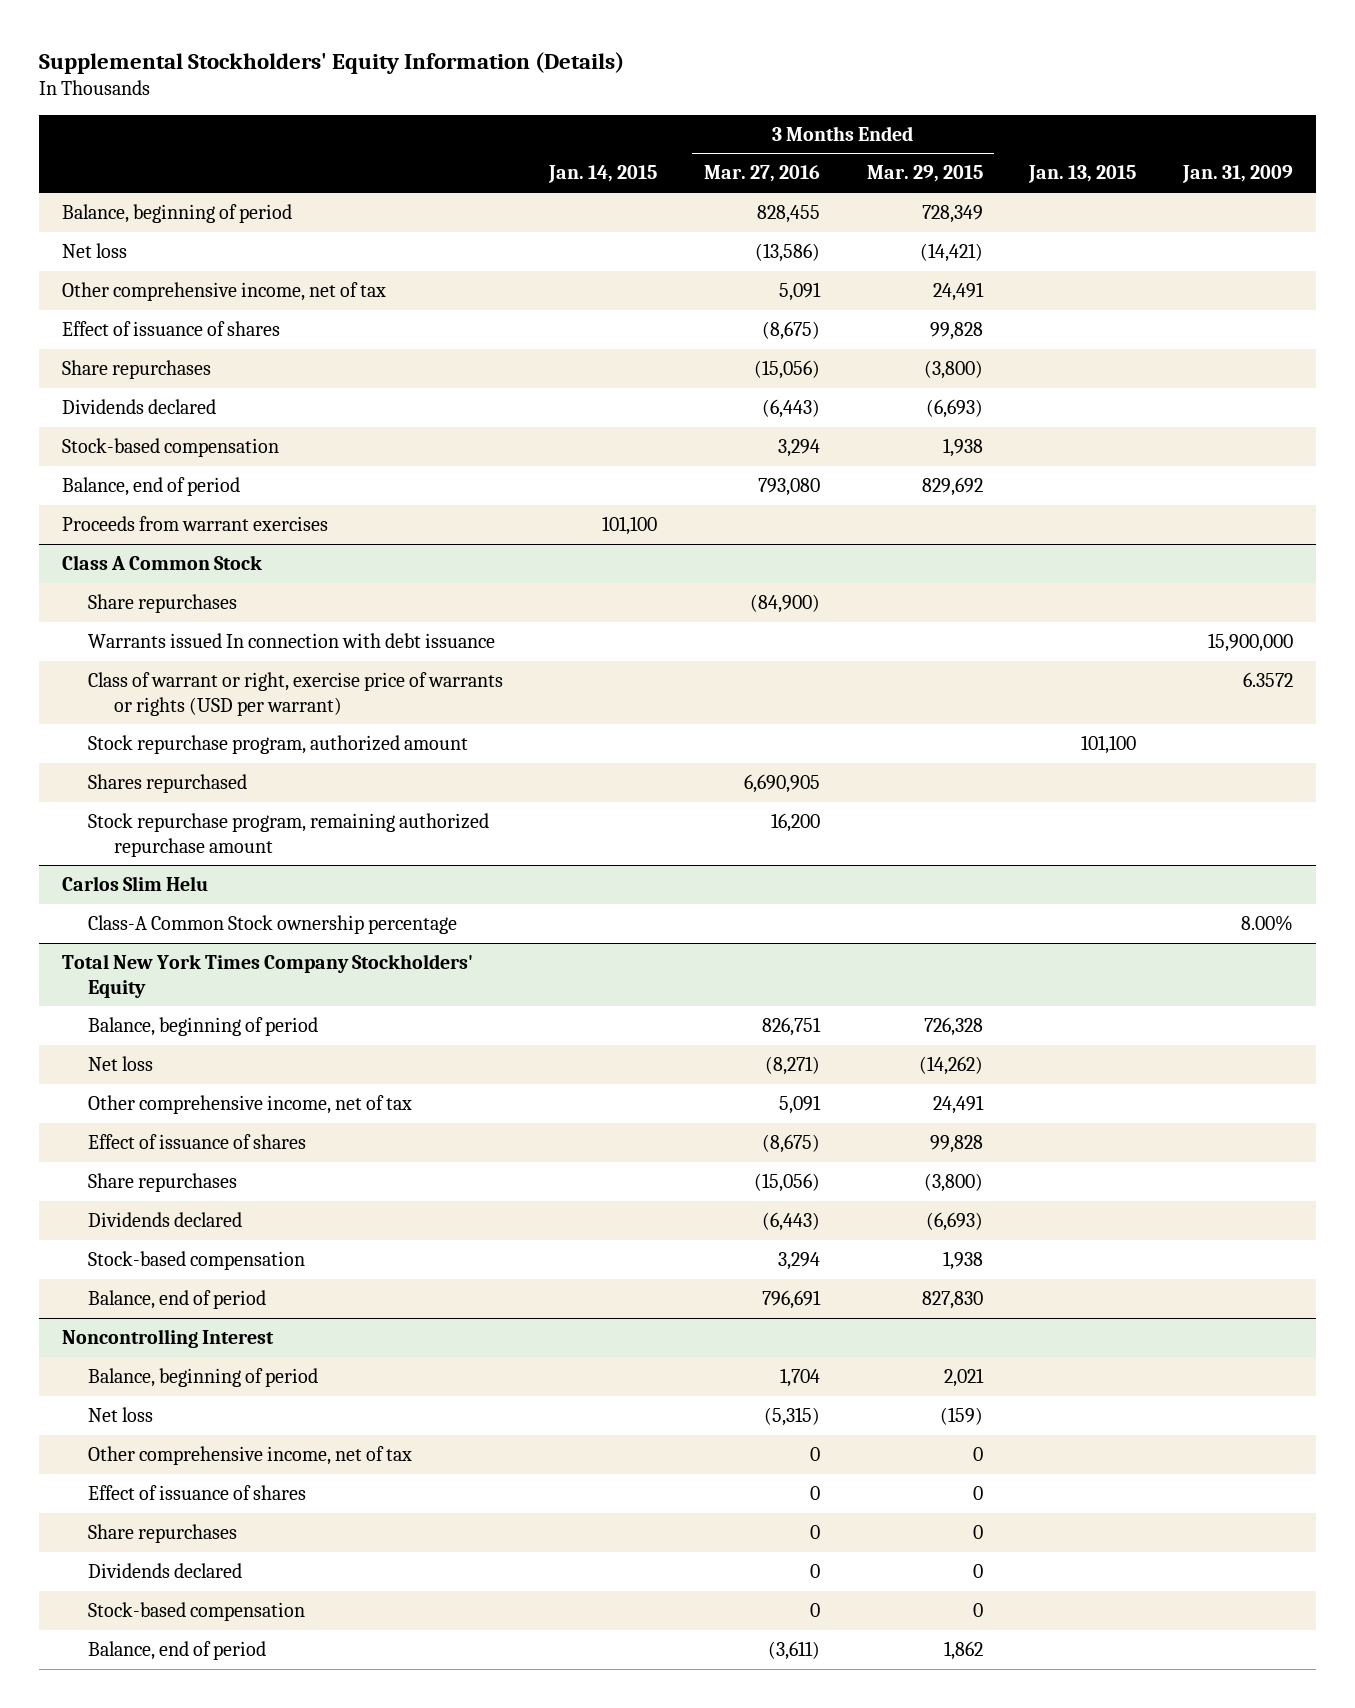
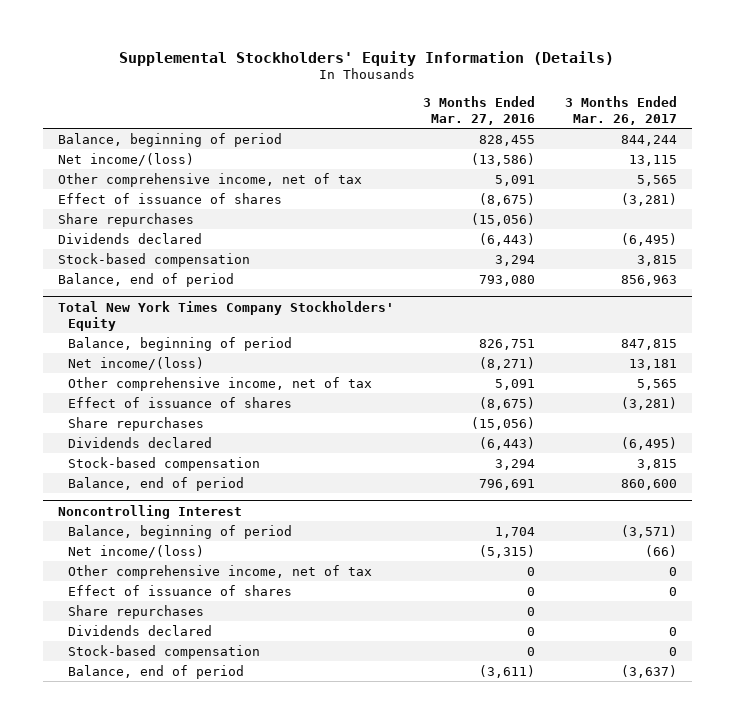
[548,165,658,184] Jan. 14, 2015 -> none
[866,165,983,183] Mar. 29, 2015 -> none
[1028,165,1137,184] Jan. 13, 2015 -> none
[1181,165,1293,184] Jan. 31, 2009 -> none
none -> [564,95,677,125] 3 Months Ended Mar. 26, 2017
[61,242,127,258] Net loss -> [57,152,194,166] Net income/(loss)
[61,515,328,531] Proceeds from warrant exercises -> none
[61,554,262,570] Class A Common Stock -> none
[87,593,237,613] Share repurchases -> none
[87,632,495,648] Warrants issued In connection with debt issuance -> none
[87,671,503,716] Class of warrant or right, exercise price of warrants or rights (USD per warrant) -> none
[87,734,468,754] Stock repurchase program, authorized amount -> none
[87,773,247,793] Shares repurchased -> none
[87,812,489,857] Stock repurchase program, remaining authorized repurchase amount -> none
[61,875,208,891] Carlos Slim Helu -> none
[87,914,457,934] Class-A Common Stock ownership percentage -> none
[87,1055,153,1071] Net loss -> [67,356,204,370] Net income/(loss)
[87,1406,153,1422] Net loss -> [67,544,204,558] Net income/(loss)

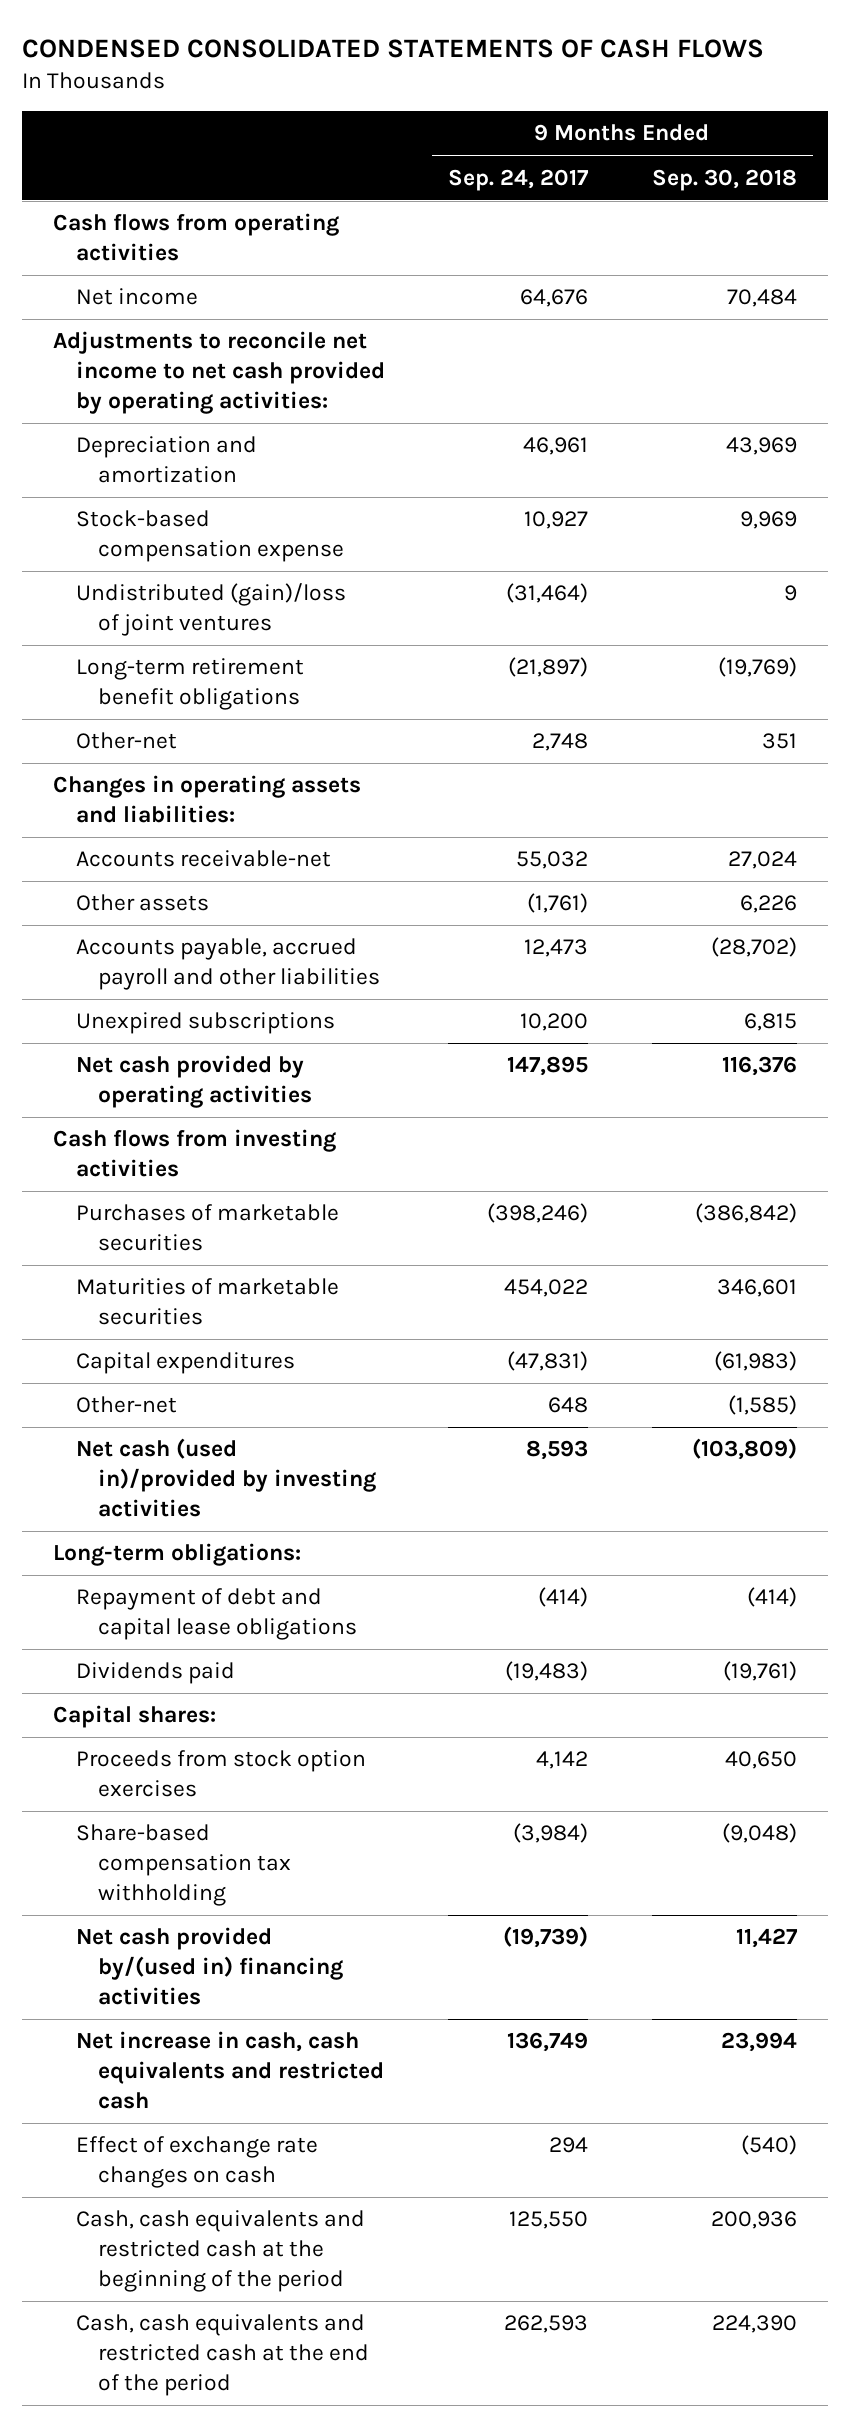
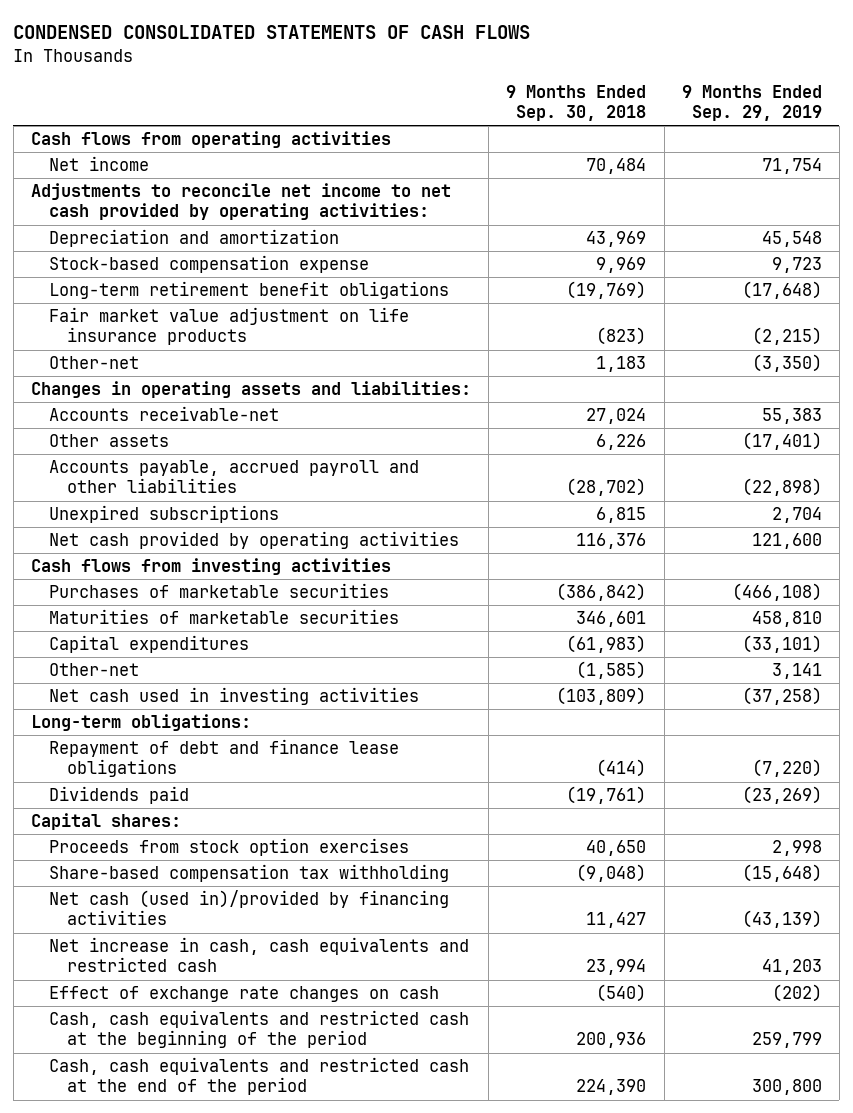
[448,168,590,191] Sep. 24, 2017 -> none
none -> [681,84,822,122] 9 Months Ended Sep. 29, 2019
[75,583,346,636] Undistributed (gain)/loss of joint ventures -> none
none -> [48,307,409,346] Fair market value adjustment on life insurance products
[761,733,797,750] 351 -> [596,356,647,373] 1,183
[75,1438,377,1517] Net cash (used in)/provided by investing activities -> [48,687,419,706] Net cash used in investing activities
[75,1588,358,1640] Repayment of debt and capital lease obligations -> [48,739,399,778] Repayment of debt and finance lease obligations
[75,1927,344,2005] Net cash provided by/(used in) financing activities -> [48,890,449,926] Net cash (used in)/provided by financing activities

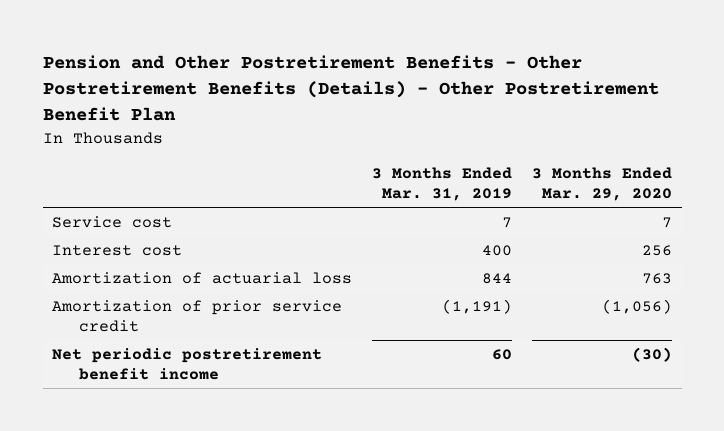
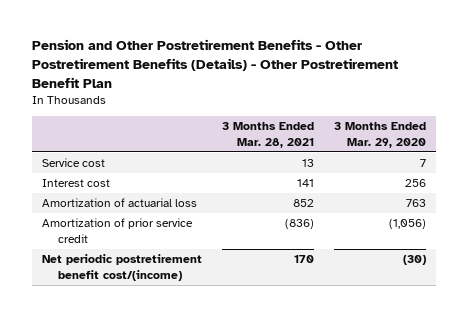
[372,167,513,202] 3 Months Ended Mar. 31, 2019 -> none
none -> [221,122,314,148] 3 Months Ended Mar. 28, 2021
[52,347,323,380] Net periodic postretirement benefit income -> [41,254,202,281] Net periodic postretirement benefit cost/(income)

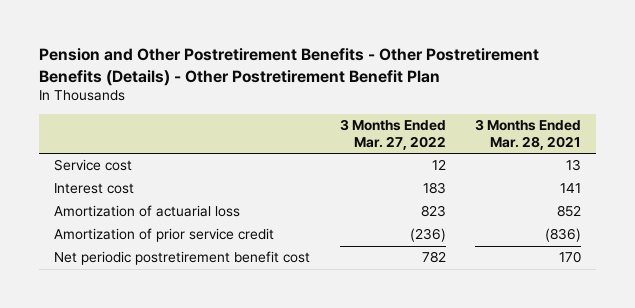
[333,122,426,148] 3 Months Ended Mar. 29, 2020 -> none
none -> [339,119,446,150] 3 Months Ended Mar. 27, 2022
[41,254,202,281] Net periodic postretirement benefit cost/(income) -> [53,251,310,266] Net periodic postretirement benefit cost

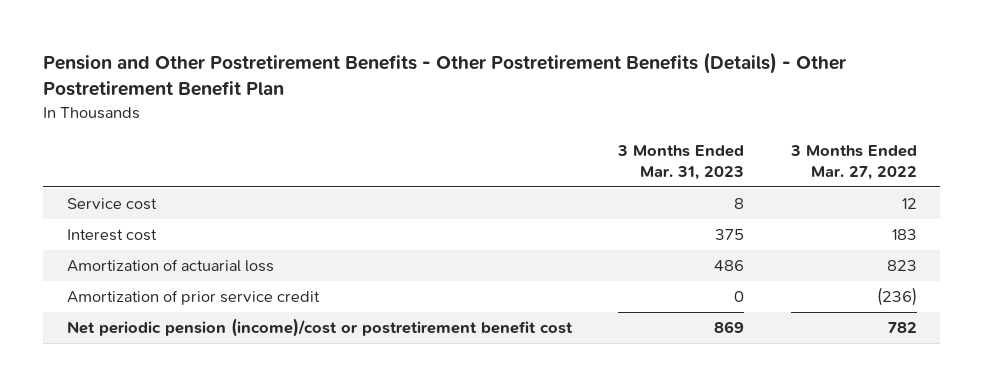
[475,119,582,150] 3 Months Ended Mar. 28, 2021 -> none
none -> [617,144,745,181] 3 Months Ended Mar. 31, 2023
[53,251,310,266] Net periodic postretirement benefit cost -> [66,318,573,338] Net periodic pension (income)/cost or postretirement benefit cost

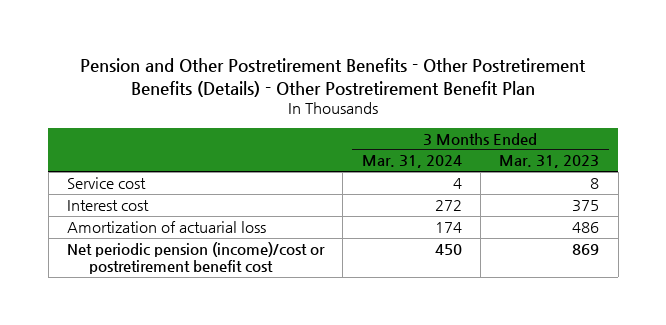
[789,144,917,181] 3 Months Ended Mar. 27, 2022 -> none
none -> [361,155,462,169] Mar. 31, 2024
[66,290,320,306] Amortization of prior service credit -> none

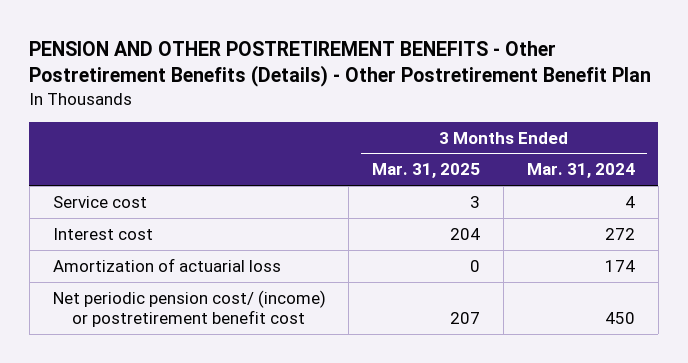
[80,57,587,97] Pension and Other Postretirement Benefits - Other Postretirement Benefits (Details) - Other Postretirement Benefit Plan -> [29,40,652,87] PENSION AND OTHER POSTRETIREMENT BENEFITS - Other Postretirement Benefits (Details) - Other Postretirement Benefit Plan
[499,155,600,169] Mar. 31, 2023 -> none
none -> [372,163,481,179] Mar. 31, 2025
[66,241,325,275] Net periodic pension (income)/cost or postretirement benefit cost -> [52,289,326,328] Net periodic pension cost/ (income) or postretirement benefit cost

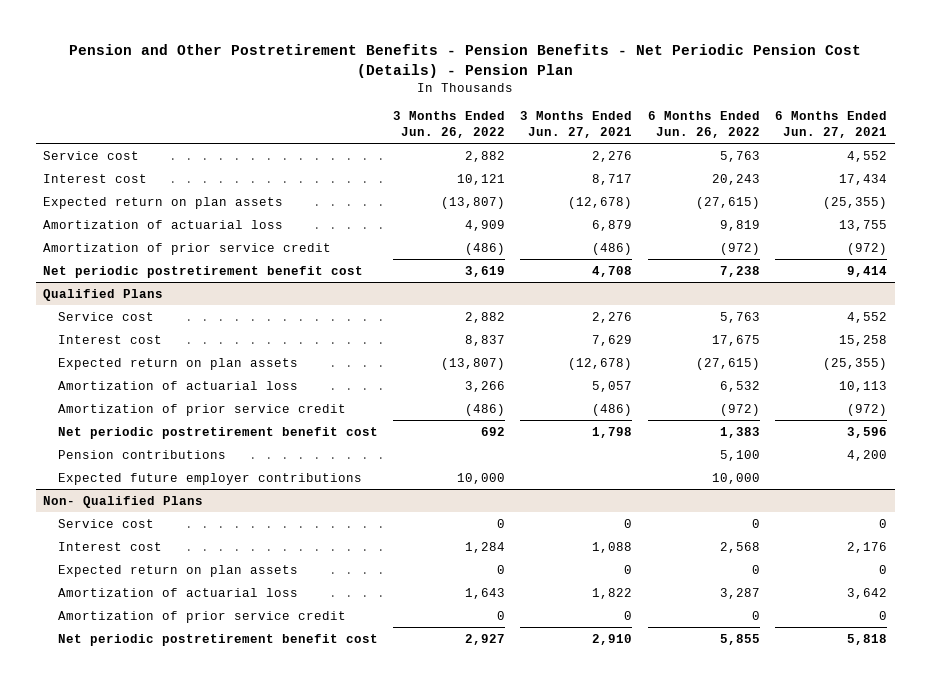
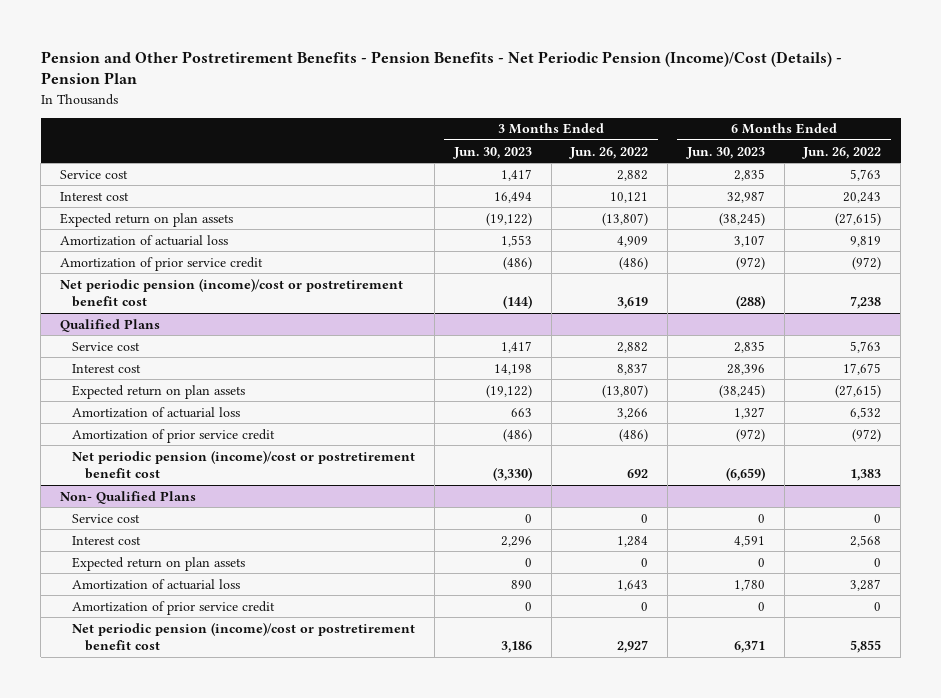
[69,44,862,78] Pension and Other Postretirement Benefits - Pension Benefits - Net Periodic Pension Cost (Details) - Pension Plan -> [40,50,842,85] Pension and Other Postretirement Benefits - Pension Benefits - Net Periodic Pension (Income)/Cost (Details) - Pension Plan
[520,111,633,138] 3 Months Ended Jun. 27, 2021 -> none
[775,111,888,138] 6 Months Ended Jun. 27, 2021 -> none
none -> [452,146,532,159] Jun. 30, 2023
none -> [685,146,765,159] Jun. 30, 2023
[43,265,364,278] Net periodic postretirement benefit cost -> [59,277,403,308] Net periodic pension (income)/cost or postretirement benefit cost
[57,449,226,459] Pension contributions -> none
[57,472,362,485] Expected future employer contributions -> none
[57,426,378,439] Net periodic postretirement benefit cost -> [72,449,416,480] Net periodic pension (income)/cost or postretirement benefit cost
[57,633,378,646] Net periodic postretirement benefit cost -> [72,621,416,652] Net periodic pension (income)/cost or postretirement benefit cost

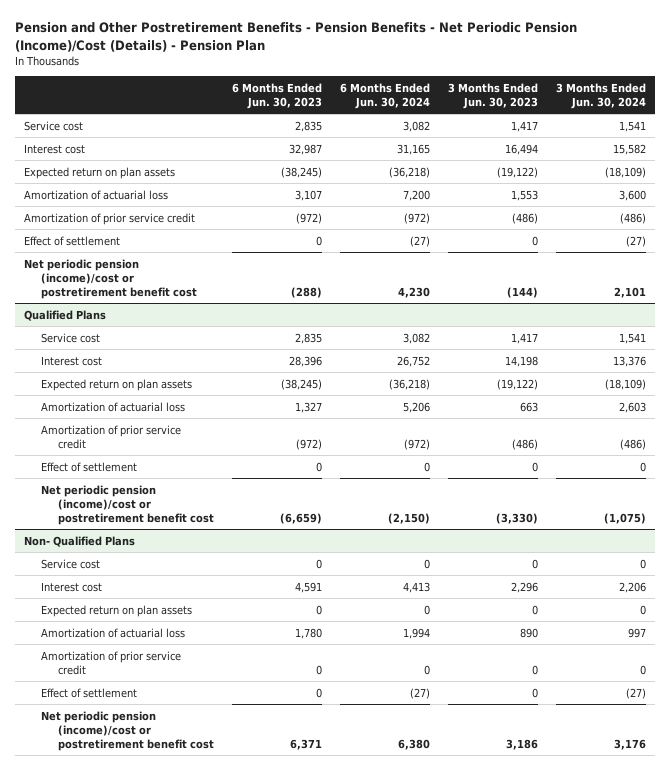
[569,146,649,159] Jun. 26, 2022 -> none
[802,146,882,159] Jun. 26, 2022 -> none
none -> [339,82,430,109] 6 Months Ended Jun. 30, 2024
none -> [555,82,646,109] 3 Months Ended Jun. 30, 2024
none -> [23,235,120,246] Effect of settlement
none -> [41,461,138,472] Effect of settlement
none -> [41,687,138,698] Effect of settlement

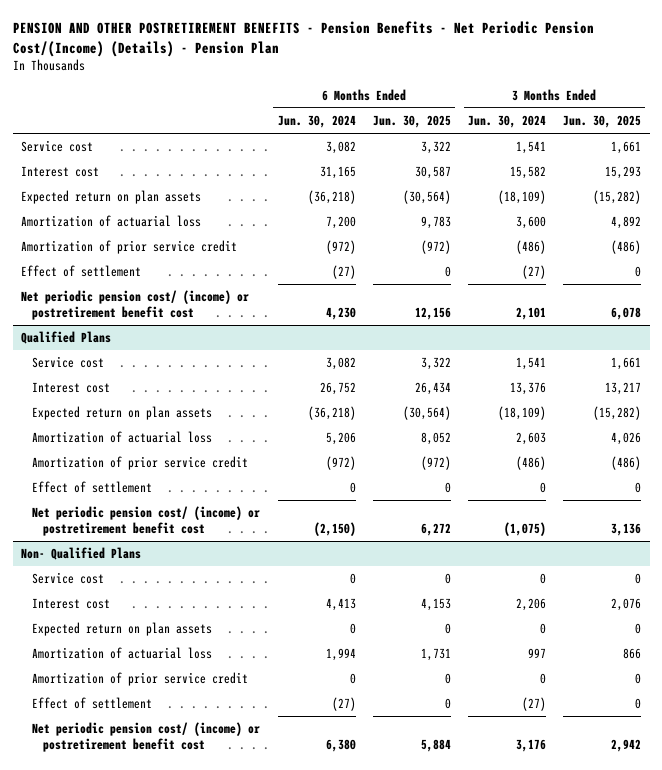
[14,22,577,52] Pension and Other Postretirement Benefits - Pension Benefits - Net Periodic Pension (Income)/Cost (Details) - Pension Plan -> [12,20,594,57] PENSION AND OTHER POSTRETIREMENT BENEFITS - Pension Benefits - Net Periodic Pension Cost/(Income) (Details) - Pension Plan
[232,82,323,109] 6 Months Ended Jun. 30, 2023 -> none
[447,82,538,109] 3 Months Ended Jun. 30, 2023 -> none
none -> [372,115,451,129] Jun. 30, 2025
none -> [562,115,641,129] Jun. 30, 2025
[23,258,198,300] Net periodic pension (income)/cost or postretirement benefit cost -> [21,290,250,321] Net periodic pension cost/ (income) or postretirement benefit cost
[41,484,215,526] Net periodic pension (income)/cost or postretirement benefit cost -> [32,506,261,537] Net periodic pension cost/ (income) or postretirement benefit cost
[41,710,215,752] Net periodic pension (income)/cost or postretirement benefit cost -> [32,722,261,753] Net periodic pension cost/ (income) or postretirement benefit cost

